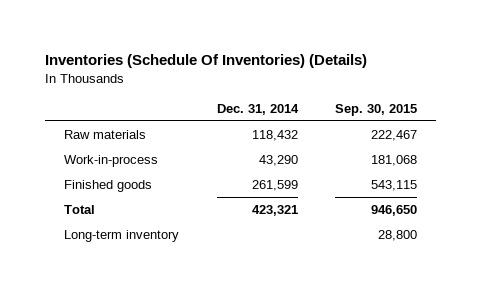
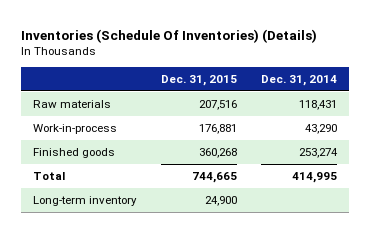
[335,103,418,116] Sep. 30, 2015 -> none
none -> [160,75,237,87] Dec. 31, 2015
[251,129,298,141] 118,432 -> [299,100,338,111] 118,431
[251,179,298,191] 261,599 -> [299,148,339,159] 253,274
[251,204,298,216] 423,321 -> [292,172,338,184] 414,995

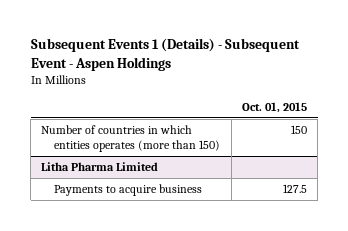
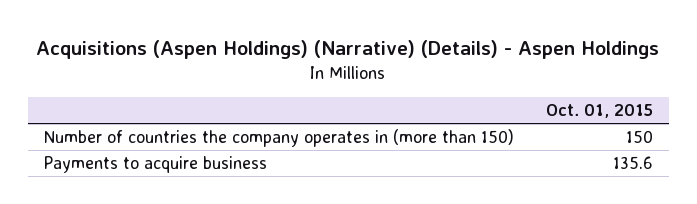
[30,38,300,71] Subsequent Events 1 (Details) - Subsequent Event - Aspen Holdings -> [36,40,660,60] Acquisitions (Aspen Holdings) (Narrative) (Details) - Aspen Holdings
[41,161,159,171] Litha Pharma Limited -> none
[41,124,221,152] Number of countries in which entities operates (more than 150) -> [43,129,515,148] Number of countries the company operates in (more than 150)
[282,183,307,193] 127.5 -> [613,156,654,170] 135.6

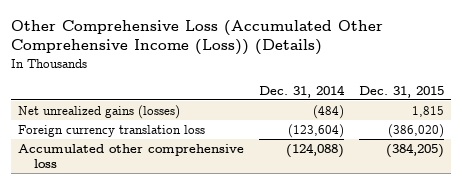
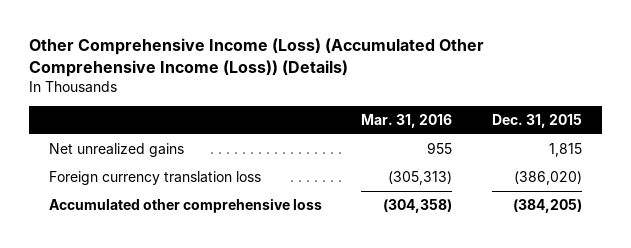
[10,19,383,56] Other Comprehensive Loss (Accumulated Other Comprehensive Income (Loss)) (Details) -> [29,37,485,77] Other Comprehensive Income (Loss) (Accumulated Other Comprehensive Income (Loss)) (Details)
[259,84,346,98] Dec. 31, 2014 -> none
none -> [361,113,453,128] Mar. 31, 2016
[18,105,181,120] Net unrealized gains (losses) -> [48,143,184,158] Net unrealized gains

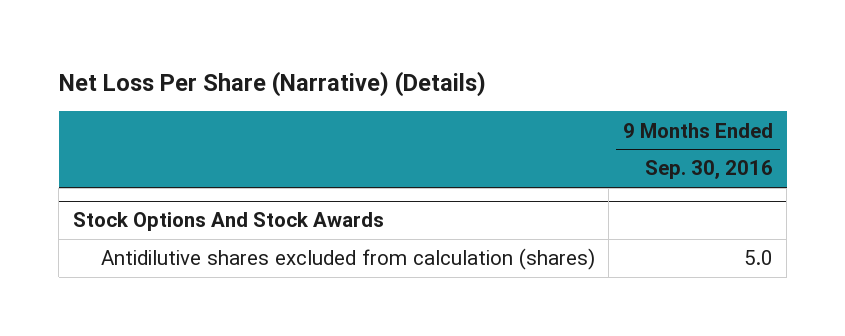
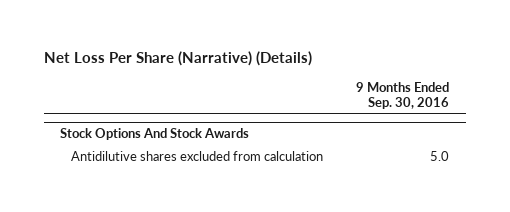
[100,248,595,271] Antidilutive shares excluded from calculation (shares) -> [71,150,324,161] Antidilutive shares excluded from calculation

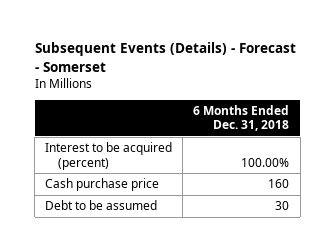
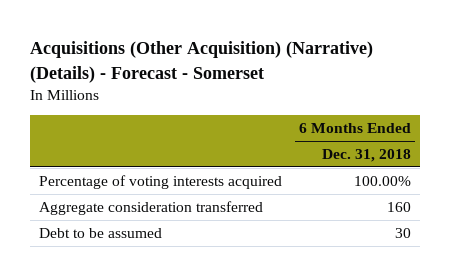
[34,42,296,72] Subsequent Events (Details) - Forecast - Somerset -> [30,41,374,83] Acquisitions (Other Acquisition) (Narrative) (Details) - Forecast - Somerset
[45,142,173,170] Interest to be acquired (percent) -> [38,174,282,189] Percentage of voting interests acquired
[45,178,160,192] Cash purchase price -> [38,200,263,215] Aggregate consideration transferred

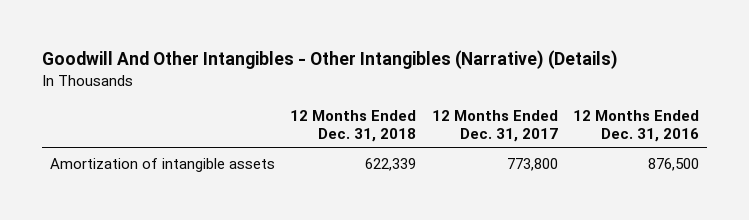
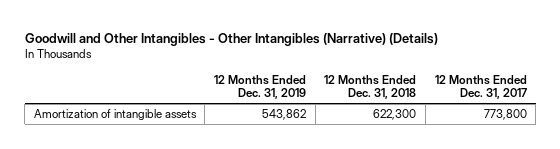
[42,50,619,70] Goodwill And Other Intangibles - Other Intangibles (Narrative) (Details) -> [24,32,438,46] Goodwill and Other Intangibles - Other Intangibles (Narrative) (Details)
[573,109,700,142] 12 Months Ended Dec. 31, 2016 -> none
none -> [214,75,307,100] 12 Months Ended Dec. 31, 2019
[365,157,417,171] 622,339 -> [373,109,417,121] 622,300

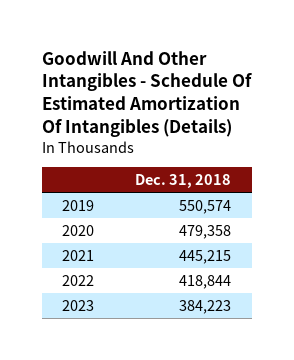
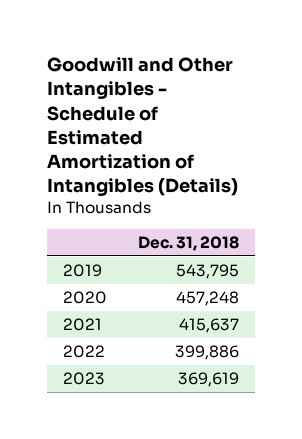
[41,50,252,138] Goodwill And Other Intangibles - Schedule Of Estimated Amortization Of Intangibles (Details) -> [47,57,239,197] Goodwill and Other Intangibles - Schedule of Estimated Amortization of Intangibles (Details)
[179,199,232,214] 550,574 -> [176,264,240,280] 543,795
[179,224,232,239] 479,358 -> [176,291,240,307] 457,248
[179,249,232,264] 445,215 -> [179,318,240,334] 415,637
[179,274,232,289] 418,844 -> [175,345,240,361] 399,886
[179,299,232,314] 384,223 -> [178,372,240,388] 369,619

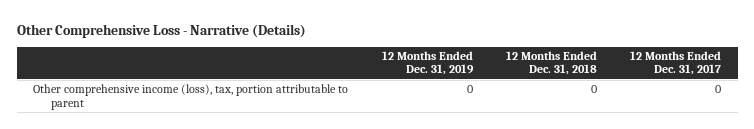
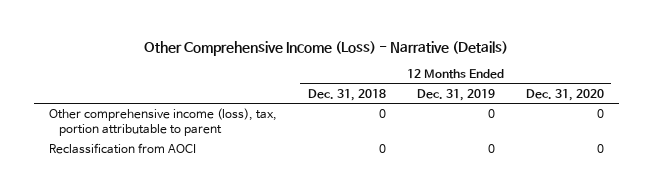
[16,23,306,38] Other Comprehensive Loss - Narrative (Details) -> [144,41,509,57] Other Comprehensive Income (Loss) - Narrative (Details)
[629,50,721,76] 12 Months Ended Dec. 31, 2017 -> none
none -> [525,88,604,101] Dec. 31, 2020
none -> [48,143,196,155] Reclassification from AOCI

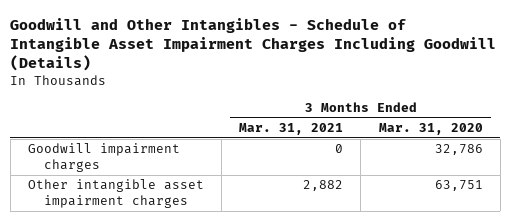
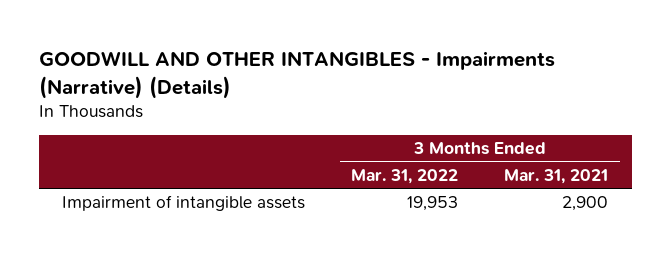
[10,17,497,72] Goodwill and Other Intangibles - Schedule of Intangible Asset Impairment Charges Including Goodwill (Details) -> [38,51,555,99] GOODWILL AND OTHER INTANGIBLES - Impairments (Narrative) (Details)
[378,122,483,135] Mar. 31, 2020 -> none
none -> [351,169,459,185] Mar. 31, 2022
[28,143,181,172] Goodwill impairment charges -> none
[28,179,205,208] Other intangible asset impairment charges -> [61,195,305,212] Impairment of intangible assets
[303,180,344,192] 2,882 -> [562,196,609,212] 2,900

